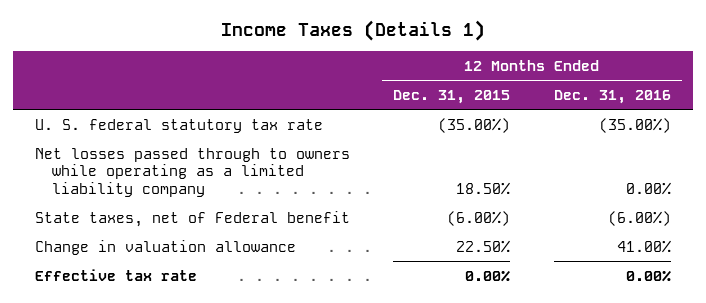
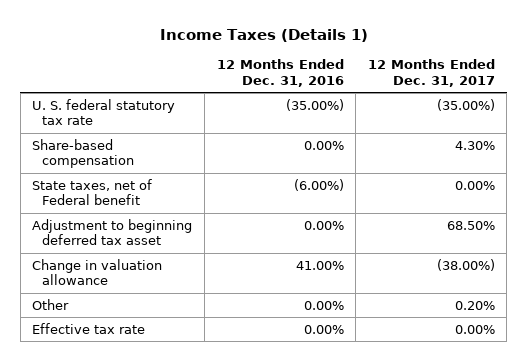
[393,89,511,104] Dec. 31, 2015 -> none
none -> [367,58,495,87] 12 Months Ended Dec. 31, 2017
[34,147,350,198] Net losses passed through to owners while operating as a limited liability company -> none
none -> [32,138,135,169] Share-based compensation
none -> [32,218,193,246] Adjustment to beginning deferred tax asset
none -> [32,298,70,310] Other

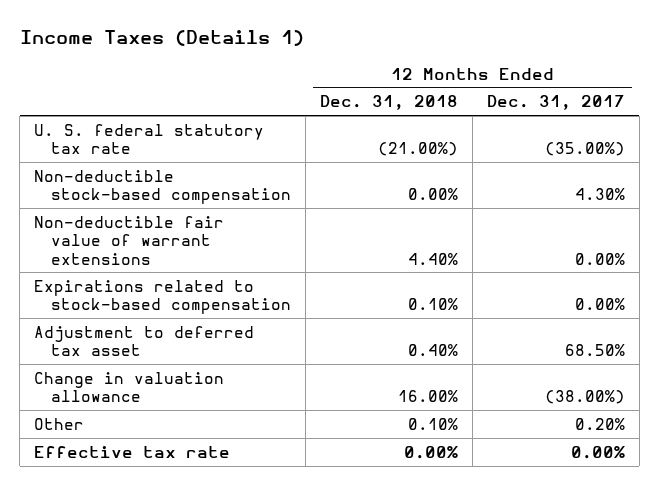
[216,58,344,87] 12 Months Ended Dec. 31, 2016 -> none
none -> [320,95,459,111] Dec. 31, 2018
[32,178,153,206] State taxes, net of Federal benefit -> none
[32,138,135,169] Share-based compensation -> [34,169,292,205] Non-deductible stock-based compensation
none -> [34,215,225,265] Non-deductible fair value of warrant extensions
none -> [34,279,292,315] Expirations related to stock-based compensation
[32,218,193,246] Adjustment to beginning deferred tax asset -> [34,325,255,357] Adjustment to deferred tax asset

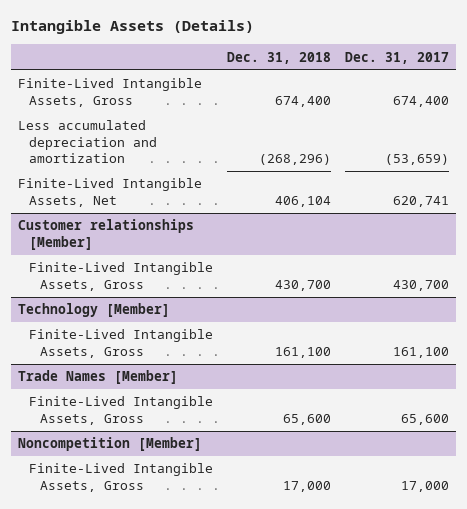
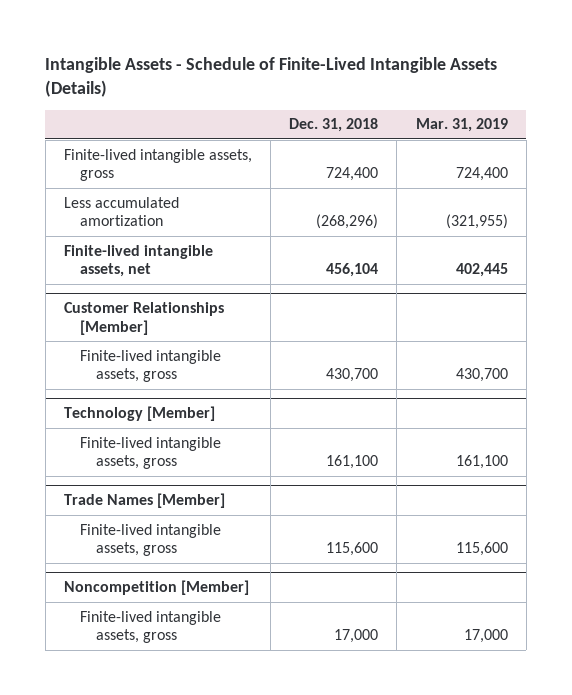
[10,20,254,35] Intangible Assets (Details) -> [45,56,498,97] Intangible Assets - Schedule of Finite-Lived Intangible Assets (Details)
[344,51,449,64] Dec. 31, 2017 -> none
none -> [415,118,508,133] Mar. 31, 2019
[17,78,202,107] Finite-Lived Intangible Assets, Gross -> [63,148,252,182] Finite-lived intangible assets, gross
[274,95,331,107] 674,400 -> [326,167,379,182] 724,400
[17,120,157,163] Less accumulated depreciation and amortization -> [63,196,179,227] Less accumulated amortization
[17,178,202,207] Finite-Lived Intangible Assets, Net -> [63,244,213,278] Finite-lived intangible assets, net
[274,195,331,207] 406,104 -> [326,263,379,278] 456,104
[17,219,194,250] Customer relationships [Member] -> [63,302,224,335] Customer Relationships [Member]
[28,262,213,291] Finite-Lived Intangible Assets, Gross -> [79,349,221,383] Finite-lived intangible assets, gross
[28,329,213,358] Finite-Lived Intangible Assets, Gross -> [79,436,221,470] Finite-lived intangible assets, gross
[28,396,213,425] Finite-Lived Intangible Assets, Gross -> [79,523,221,557] Finite-lived intangible assets, gross
[282,413,331,425] 65,600 -> [326,542,379,557] 115,600
[28,463,213,492] Finite-Lived Intangible Assets, Gross -> [79,610,221,644] Finite-lived intangible assets, gross

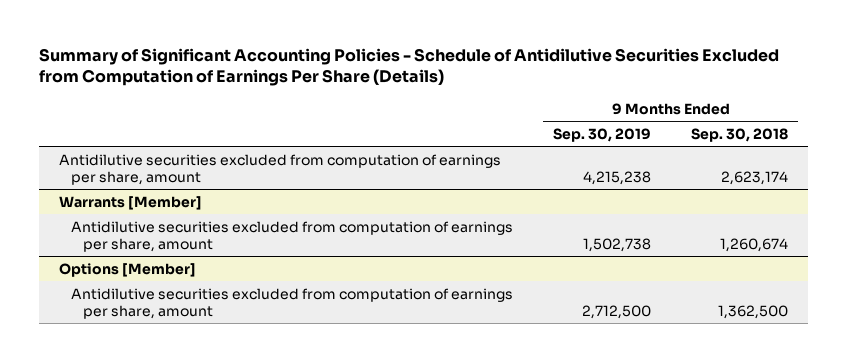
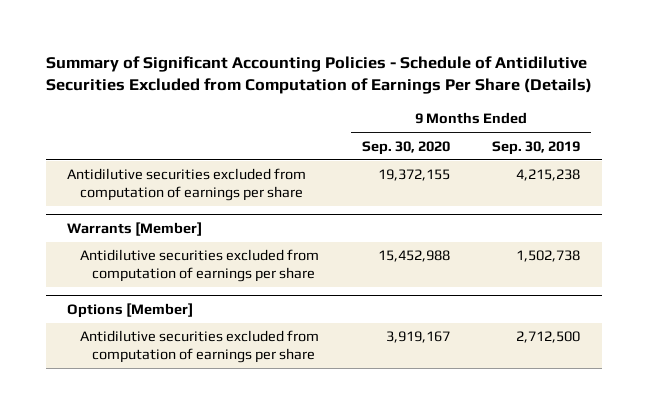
[691,127,789,142] Sep. 30, 2018 -> none
none -> [361,140,450,155] Sep. 30, 2020
[59,153,502,185] Antidilutive securities excluded from computation of earnings per share, amount -> [67,168,307,201] Antidilutive securities excluded from computation of earnings per share
[71,220,514,252] Antidilutive securities excluded from computation of earnings per share, amount -> [79,249,319,282] Antidilutive securities excluded from computation of earnings per share
[71,287,514,319] Antidilutive securities excluded from computation of earnings per share, amount -> [79,330,319,363] Antidilutive securities excluded from computation of earnings per share

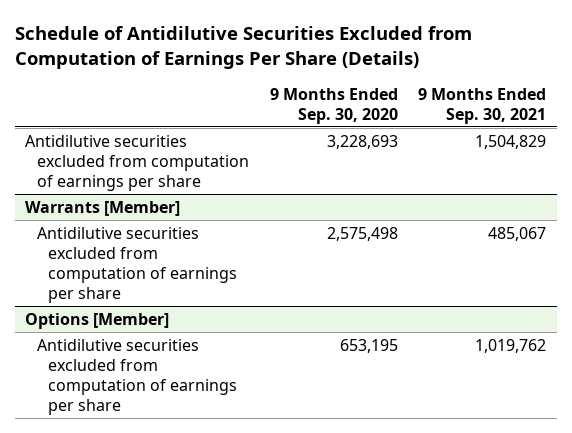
[45,56,592,95] Summary of Significant Accounting Policies - Schedule of Antidilutive Securities Excluded from Computation of Earnings Per Share (Details) -> [14,25,472,69] Schedule of Antidilutive Securities Excluded from Computation of Earnings Per Share (Details)
[492,140,581,155] Sep. 30, 2019 -> none
none -> [418,87,547,124] 9 Months Ended Sep. 30, 2021
[377,169,450,182] 19,372,155 -> [326,134,398,149] 3,228,693
[377,250,450,263] 15,452,988 -> [326,226,398,241] 2,575,498
[385,331,450,344] 3,919,167 -> [339,338,398,353] 653,195

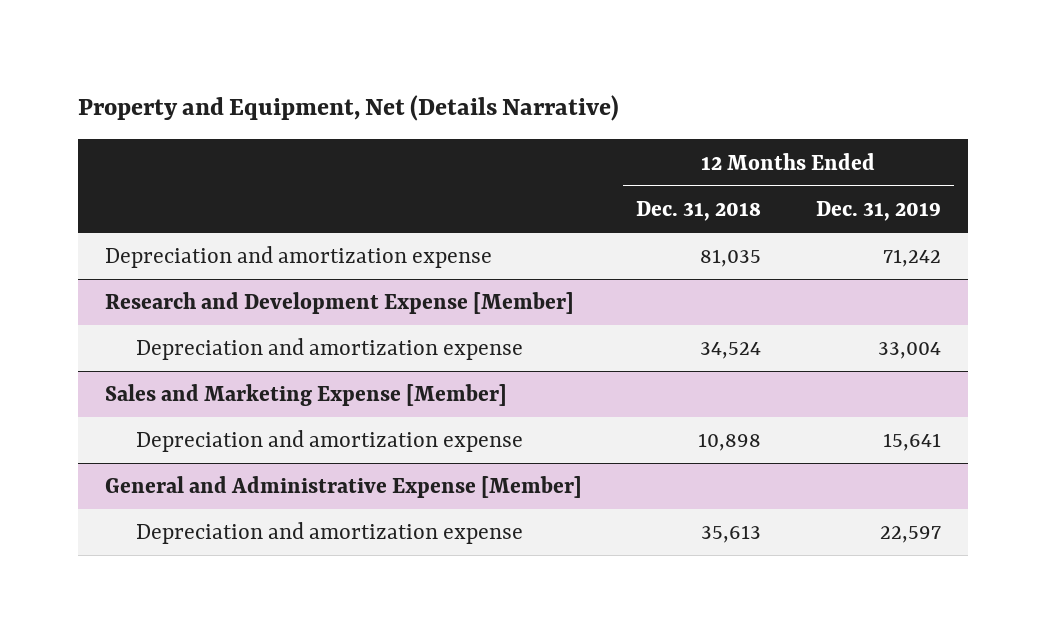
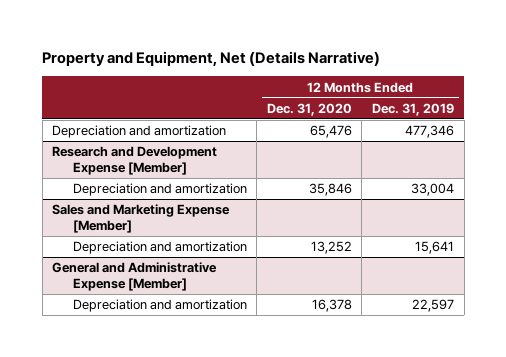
[636,201,762,222] Dec. 31, 2018 -> none
none -> [266,102,352,116] Dec. 31, 2020
[104,246,492,269] Depreciation and amortization expense -> [52,125,227,139] Depreciation and amortization
[882,249,941,268] 71,242 -> [404,125,454,139] 477,346
[136,338,524,361] Depreciation and amortization expense -> [72,183,247,197] Depreciation and amortization
[136,430,524,453] Depreciation and amortization expense -> [72,241,247,255] Depreciation and amortization
[136,522,524,545] Depreciation and amortization expense -> [72,299,247,313] Depreciation and amortization

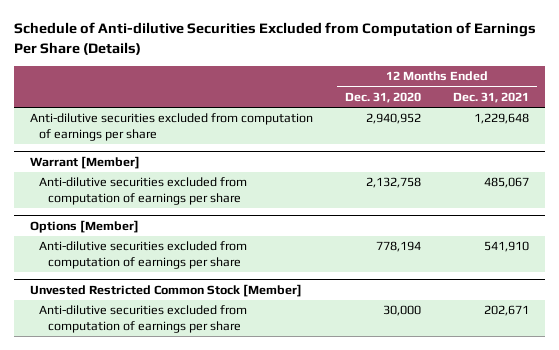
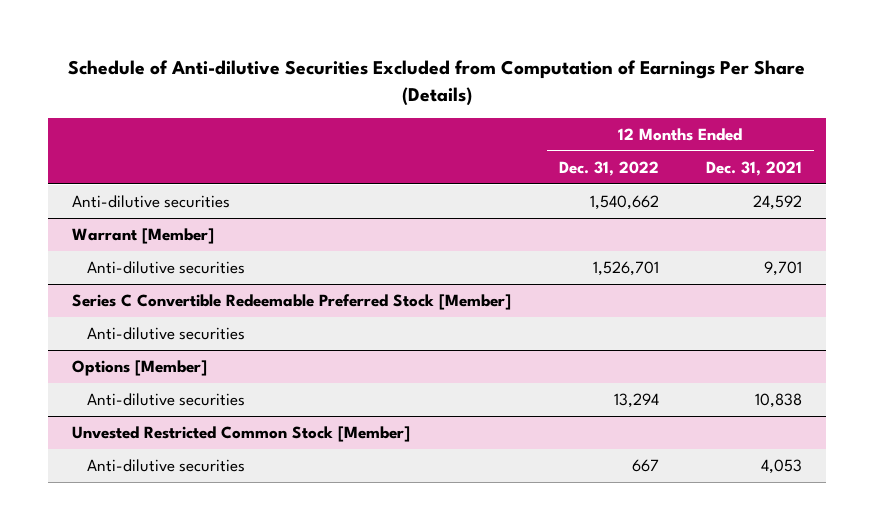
[345,91,422,103] Dec. 31, 2020 -> none
none -> [558,161,659,177] Dec. 31, 2022
[29,113,313,141] Anti-dilutive securities excluded from computation of earnings per share -> [71,195,230,209] Anti-dilutive securities
[474,113,530,125] 1,229,648 -> [753,195,803,211] 24,592
[38,177,247,205] Anti-dilutive securities excluded from computation of earnings per share -> [86,261,245,275] Anti-dilutive securities
[484,177,530,189] 485,067 -> [764,261,803,277] 9,701
none -> [71,294,511,311] Series C Convertible Redeemable Preferred Stock [Member]
none -> [86,327,245,341] Anti-dilutive securities
[38,241,247,269] Anti-dilutive securities excluded from computation of earnings per share -> [86,393,245,407] Anti-dilutive securities
[484,241,530,253] 541,910 -> [755,393,803,409] 10,838
[38,305,247,333] Anti-dilutive securities excluded from computation of earnings per share -> [86,459,245,473] Anti-dilutive securities
[484,305,530,317] 202,671 -> [761,459,803,475] 4,053

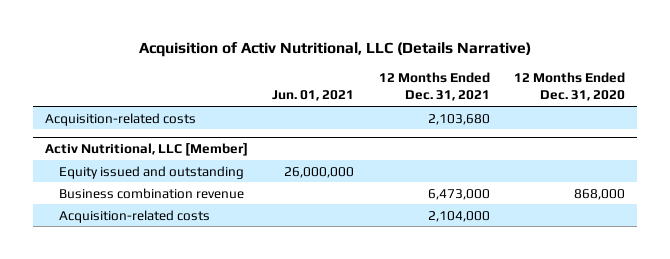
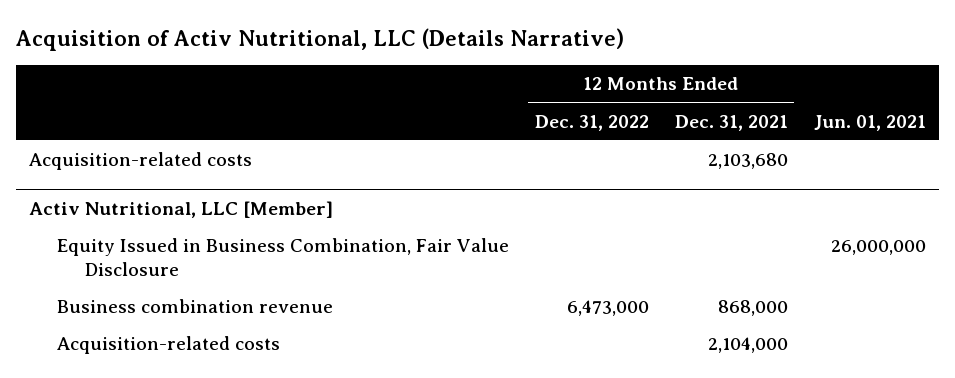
[513,72,625,102] 12 Months Ended Dec. 31, 2020 -> none
none -> [534,114,649,131] Dec. 31, 2022
[58,165,244,179] Equity issued and outstanding -> none
none -> [57,238,510,276] Equity Issued in Business Combination, Fair Value Disclosure
[427,188,490,200] 6,473,000 -> [717,300,788,317] 868,000

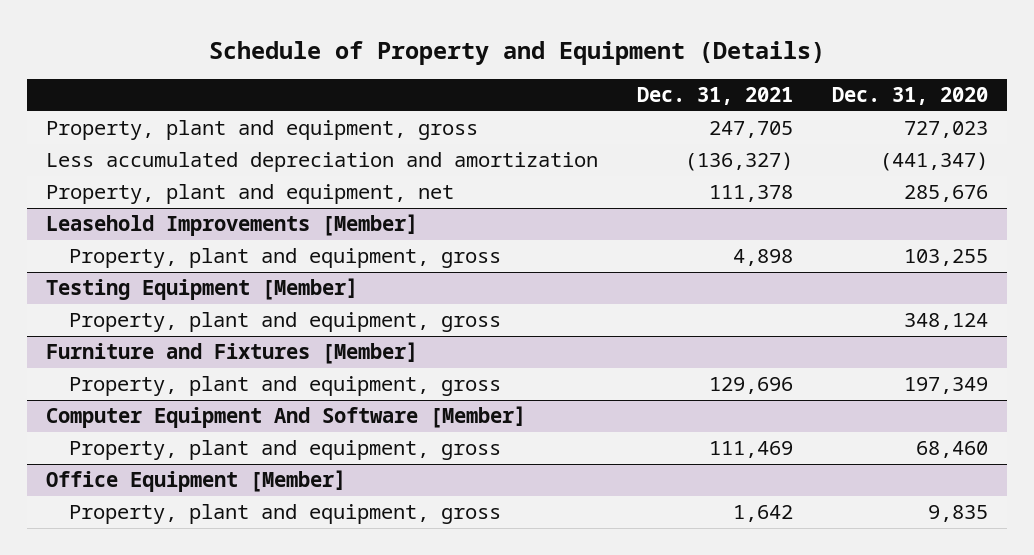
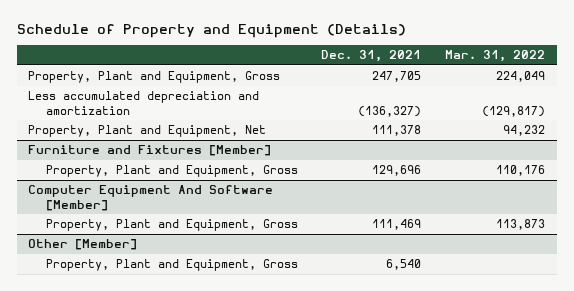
[831,87,988,106] Dec. 31, 2020 -> none
none -> [445,50,546,63] Mar. 31, 2022
[46,120,479,141] Property, plant and equipment, gross -> [28,71,281,84] Property, Plant and Equipment, Gross
[46,214,419,237] Leasehold Improvements [Member] -> none
[69,248,502,269] Property, plant and equipment, gross -> none
[46,278,359,301] Testing Equipment [Member] -> none
[69,312,502,333] Property, plant and equipment, gross -> none
[46,184,455,205] Property, plant and equipment, net -> [28,125,267,138] Property, Plant and Equipment, Net
[69,376,502,397] Property, plant and equipment, gross -> [45,165,298,178] Property, Plant and Equipment, Gross
[46,470,347,493] Office Equipment [Member] -> none
[69,440,502,461] Property, plant and equipment, gross -> [45,219,298,232] Property, Plant and Equipment, Gross
none -> [28,239,138,251] Other [Member]
[69,504,502,525] Property, plant and equipment, gross -> [45,259,298,272] Property, Plant and Equipment, Gross
[733,505,794,523] 1,642 -> [386,259,422,271] 6,540

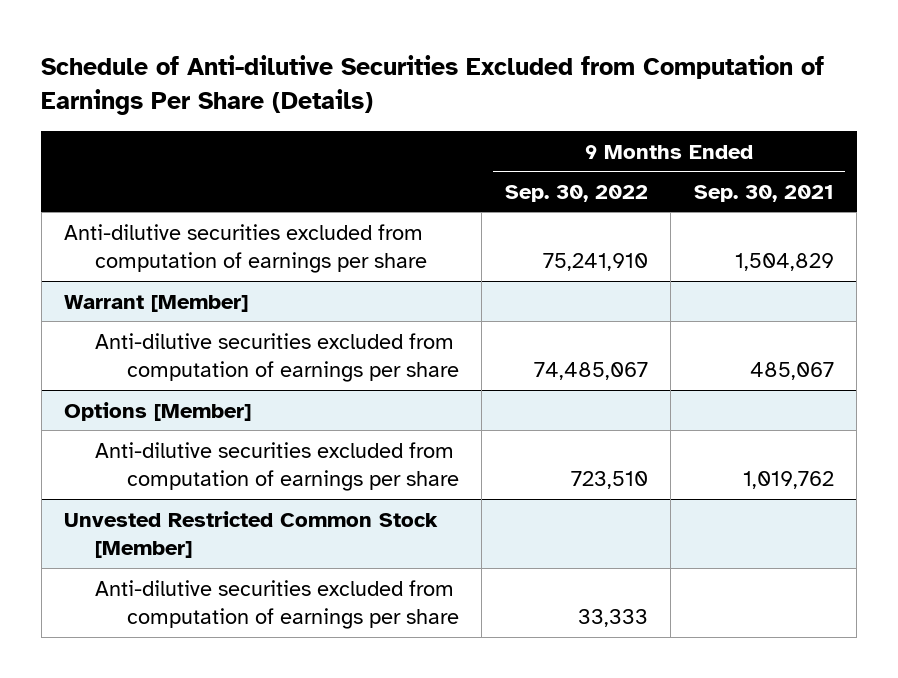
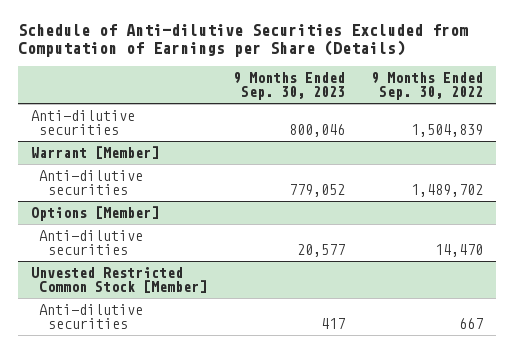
[41,55,825,116] Schedule of Anti-dilutive Securities Excluded from Computation of Earnings Per Share (Details) -> [17,24,468,58] Schedule of Anti-dilutive Securities Excluded from Computation of Earnings per Share (Details)
[693,184,834,202] Sep. 30, 2021 -> none
none -> [232,72,345,101] 9 Months Ended Sep. 30, 2023
[63,223,428,273] Anti-dilutive securities excluded from computation of earnings per share -> [30,110,135,136] Anti-dilutive securities
[542,252,648,271] 75,241,910 -> [410,124,483,138] 1,504,839
[95,332,459,382] Anti-dilutive securities excluded from computation of earnings per share -> [39,170,144,196] Anti-dilutive securities
[533,361,648,380] 74,485,067 -> [410,184,483,198] 1,489,702
[95,441,459,491] Anti-dilutive securities excluded from computation of earnings per share -> [39,230,144,256] Anti-dilutive securities
[570,470,648,489] 723,510 -> [434,244,483,258] 14,470
[95,579,459,629] Anti-dilutive securities excluded from computation of earnings per share -> [39,304,144,330] Anti-dilutive securities
[577,608,648,627] 33,333 -> [458,318,483,330] 667

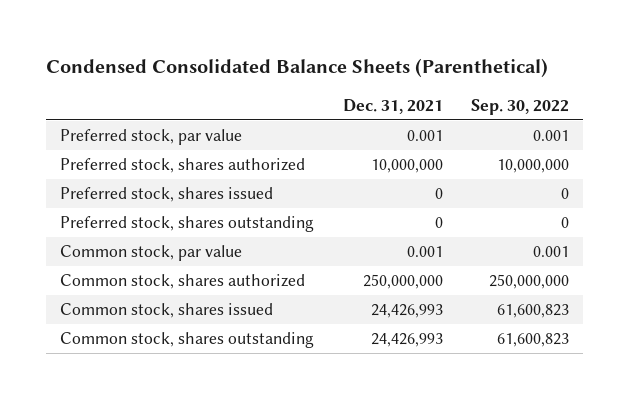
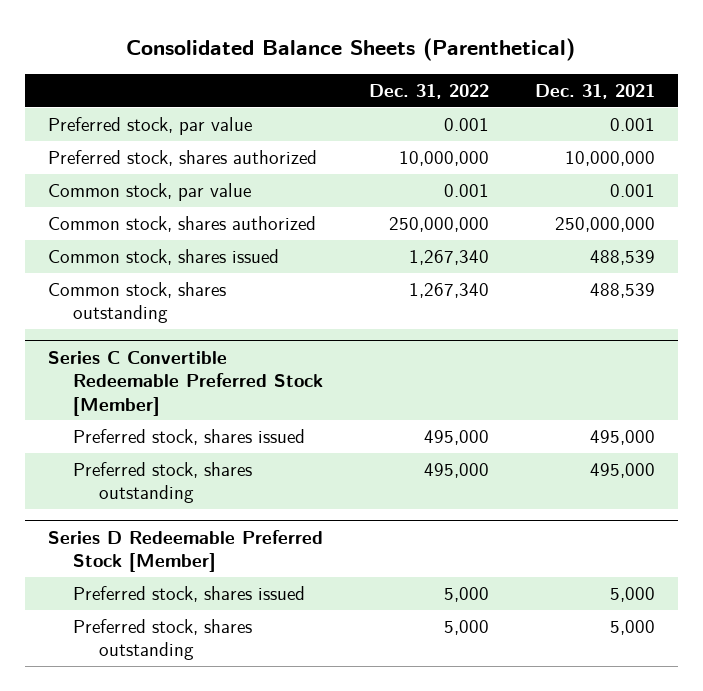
[46,58,549,79] Condensed Consolidated Balance Sheets (Parenthetical) -> [126,37,576,61] Consolidated Balance Sheets (Parenthetical)
[471,99,570,116] Sep. 30, 2022 -> none
none -> [369,83,490,99] Dec. 31, 2022
[60,187,274,203] Preferred stock, shares issued -> none
[60,216,315,233] Preferred stock, shares outstanding -> none
[370,304,443,319] 24,426,993 -> [589,249,655,265] 488,539
[370,333,443,348] 24,426,993 -> [589,282,655,298] 488,539
none -> [48,350,324,416] Series C Convertible Redeemable Preferred Stock [Member]
none -> [73,428,306,445] Preferred stock, shares issued
none -> [73,461,253,504] Preferred stock, shares outstanding
none -> [48,529,324,573] Series D Redeemable Preferred Stock [Member]
none -> [73,585,306,602] Preferred stock, shares issued
none -> [73,618,253,661] Preferred stock, shares outstanding

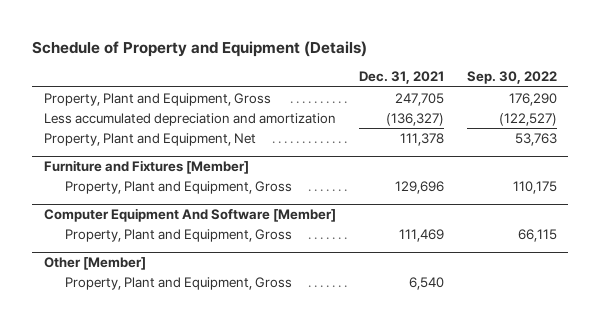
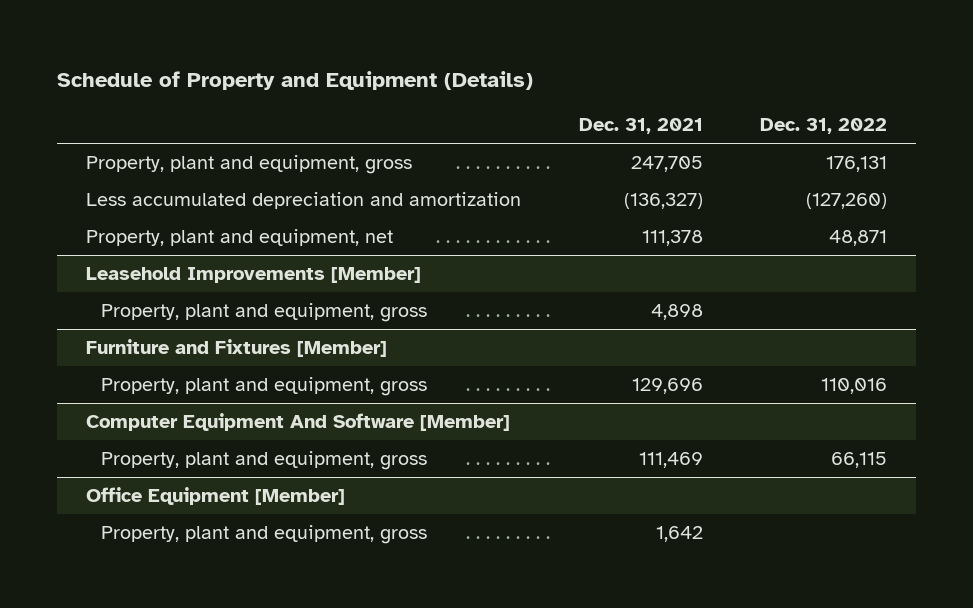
[466,71,557,85] Sep. 30, 2022 -> none
none -> [760,118,888,135] Dec. 31, 2022
[43,92,271,106] Property, Plant and Equipment, Gross -> [85,155,412,175] Property, plant and equipment, gross
[43,132,256,146] Property, Plant and Equipment, Net -> [85,229,393,247] Property, plant and equipment, net
none -> [85,267,421,284] Leasehold Improvements [Member]
none -> [101,303,428,323] Property, plant and equipment, gross
[64,180,292,194] Property, Plant and Equipment, Gross -> [101,377,428,397] Property, plant and equipment, gross
[43,256,146,270] Other [Member] -> none
[64,228,292,242] Property, Plant and Equipment, Gross -> [101,451,428,471] Property, plant and equipment, gross
none -> [85,487,345,506] Office Equipment [Member]
[64,276,292,290] Property, Plant and Equipment, Gross -> [101,525,428,545] Property, plant and equipment, gross
[408,276,444,290] 6,540 -> [655,526,703,543] 1,642

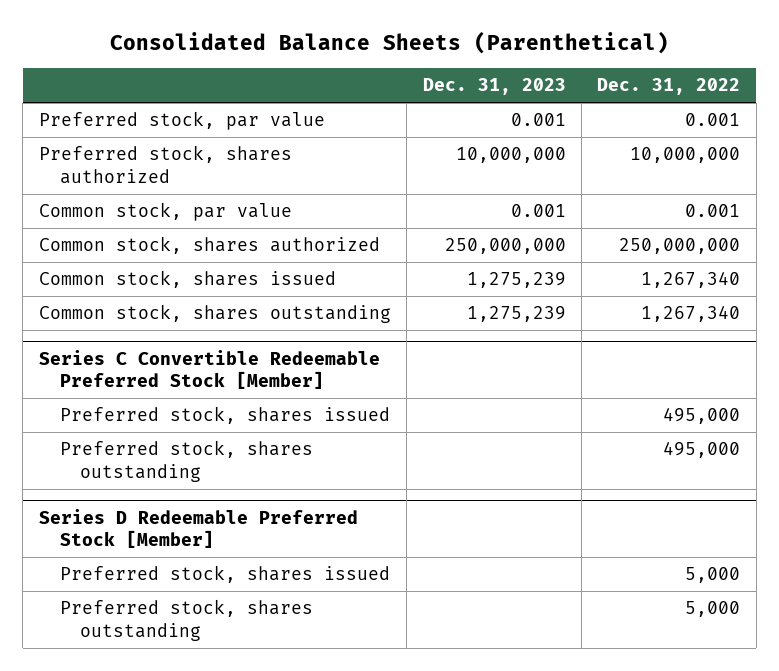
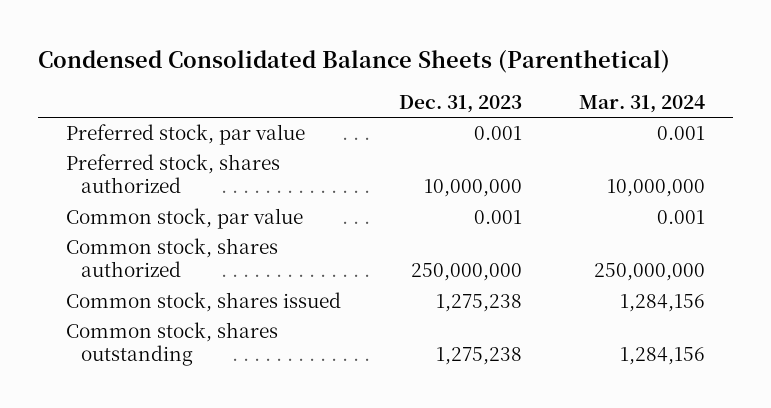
[109,31,669,55] Consolidated Balance Sheets (Parenthetical) -> [37,49,670,73] Condensed Consolidated Balance Sheets (Parenthetical)
[597,78,741,96] Dec. 31, 2022 -> none
none -> [578,95,705,114] Mar. 31, 2024
[38,349,380,390] Series C Convertible Redeemable Preferred Stock [Member] -> none
[59,406,390,425] Preferred stock, shares issued -> none
[59,440,313,482] Preferred stock, shares outstanding -> none
[38,508,358,549] Series D Redeemable Preferred Stock [Member] -> none
[59,565,390,584] Preferred stock, shares issued -> none
[59,599,313,641] Preferred stock, shares outstanding -> none
[466,272,566,289] 1,275,239 -> [435,294,522,313] 1,275,238
[466,306,566,323] 1,275,239 -> [435,347,522,366] 1,275,238

